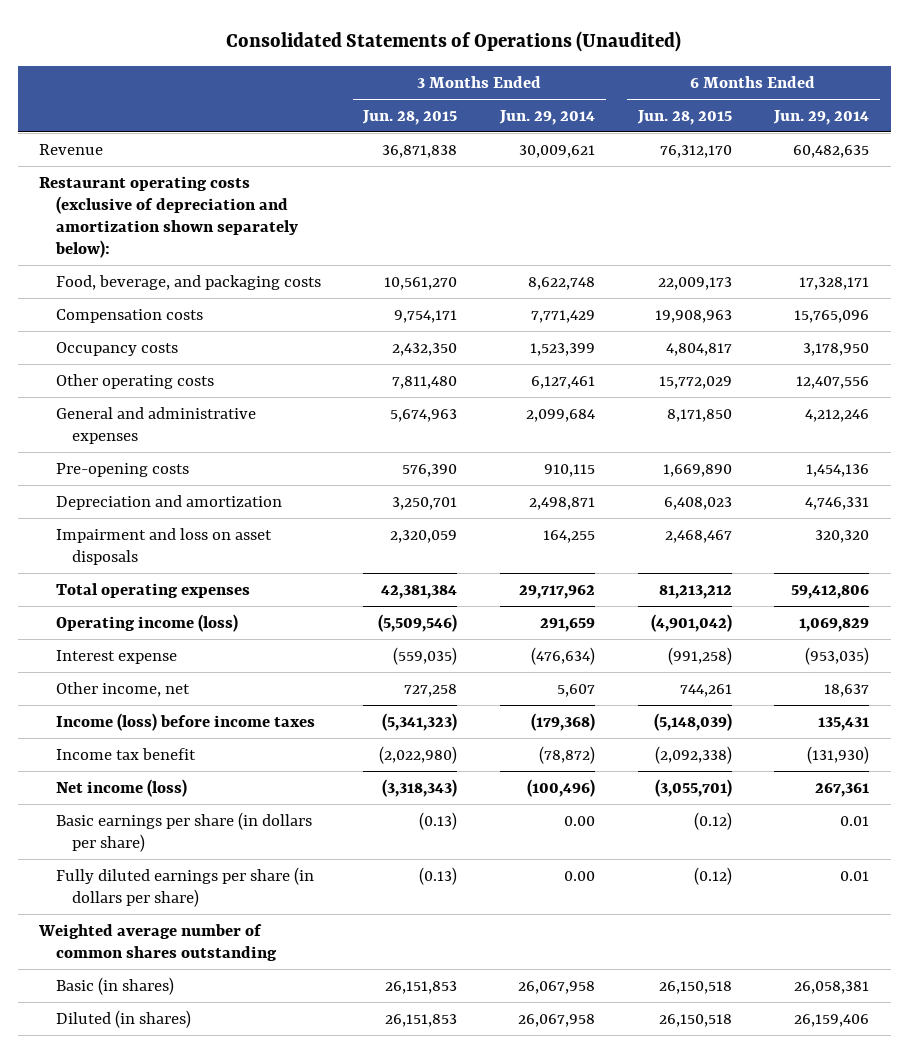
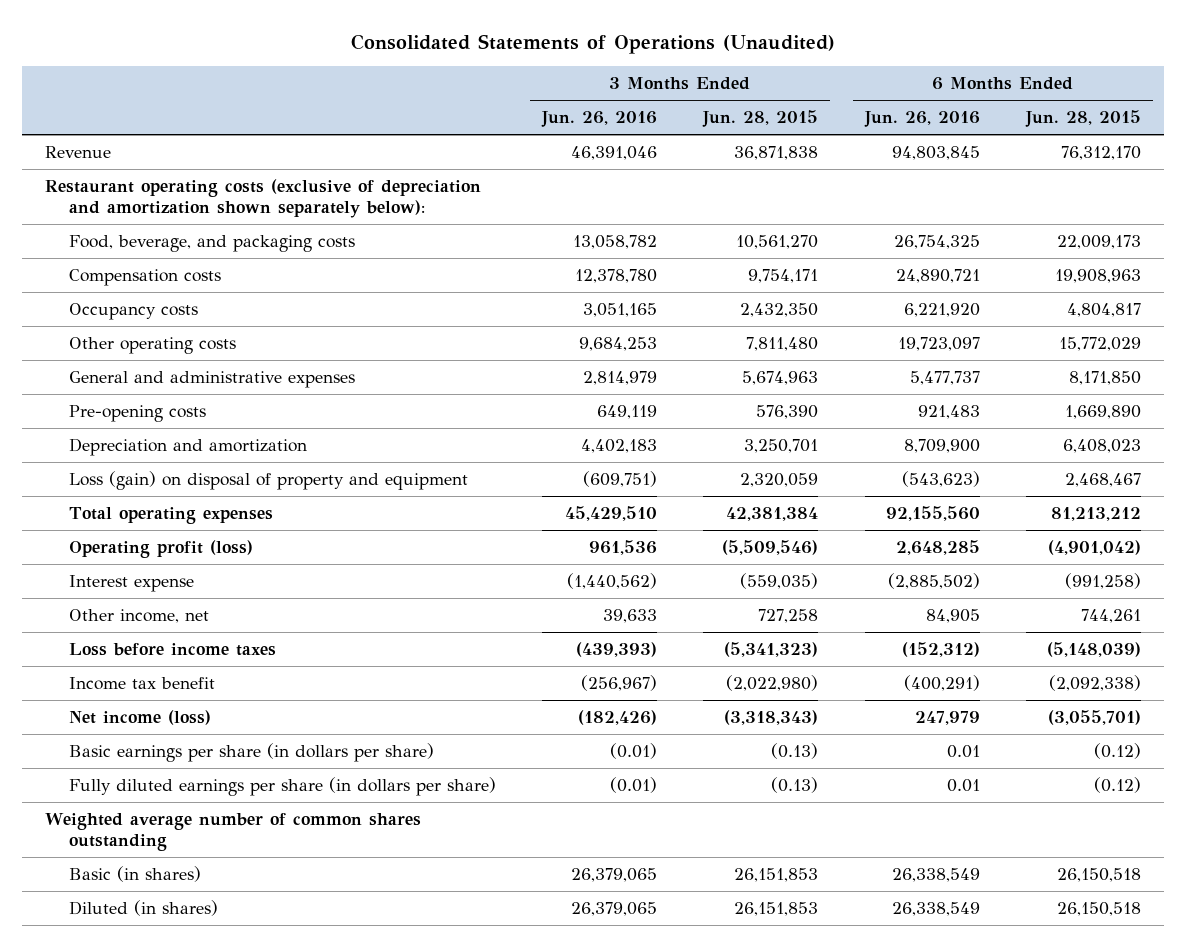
[499,109,596,125] Jun. 29, 2014 -> none
[773,109,870,125] Jun. 29, 2014 -> none
none -> [540,111,657,128] Jun. 26, 2016
none -> [863,111,980,128] Jun. 26, 2016
[55,527,272,566] Impairment and loss on asset disposals -> [68,471,468,491] Loss (gain) on disposal of property and equipment
[55,613,238,632] Operating income (loss) -> [68,540,253,559] Operating profit (loss)
[55,712,315,731] Income (loss) before income taxes -> [68,643,276,657] Loss before income taxes

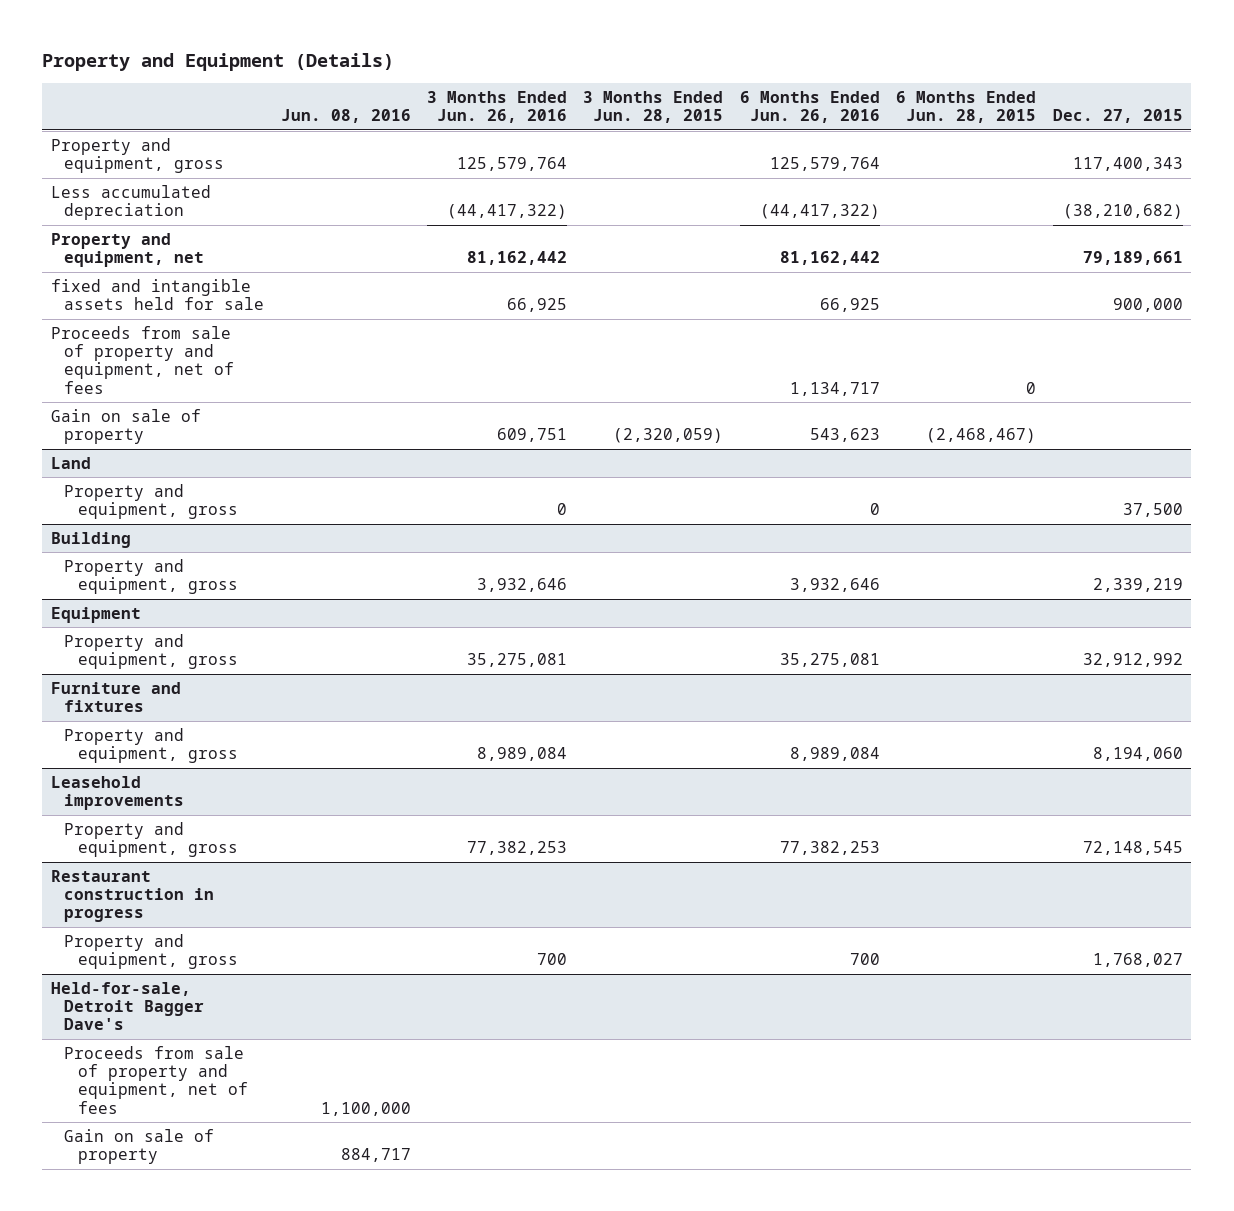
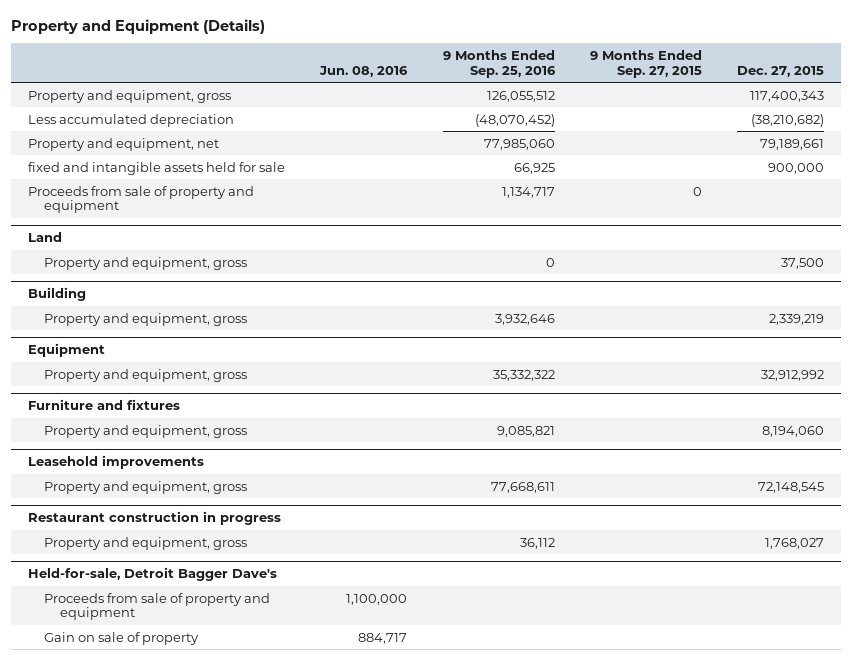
[427,90,568,124] 3 Months Ended Jun. 26, 2016 -> none
[583,90,724,124] 3 Months Ended Jun. 28, 2015 -> none
[739,90,880,124] 6 Months Ended Jun. 26, 2016 -> none
[896,90,1037,124] 6 Months Ended Jun. 28, 2015 -> none
none -> [442,50,556,78] 9 Months Ended Sep. 25, 2016
none -> [589,50,702,78] 9 Months Ended Sep. 27, 2015
[50,408,201,445] Gain on sale of property -> none
[50,325,235,394] Proceeds from sale of property and equipment, net of fees -> [28,185,255,214] Proceeds from sale of property and equipment
[64,1045,248,1114] Proceeds from sale of property and equipment, net of fees -> [44,592,271,621] Proceeds from sale of property and equipment

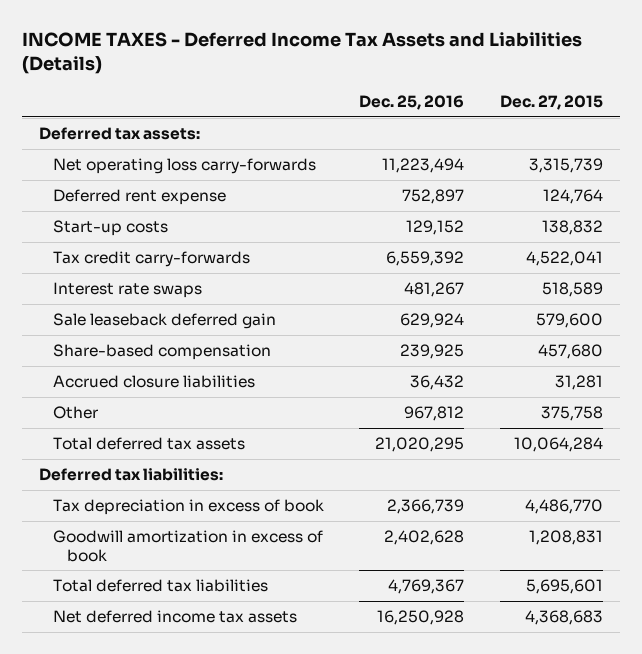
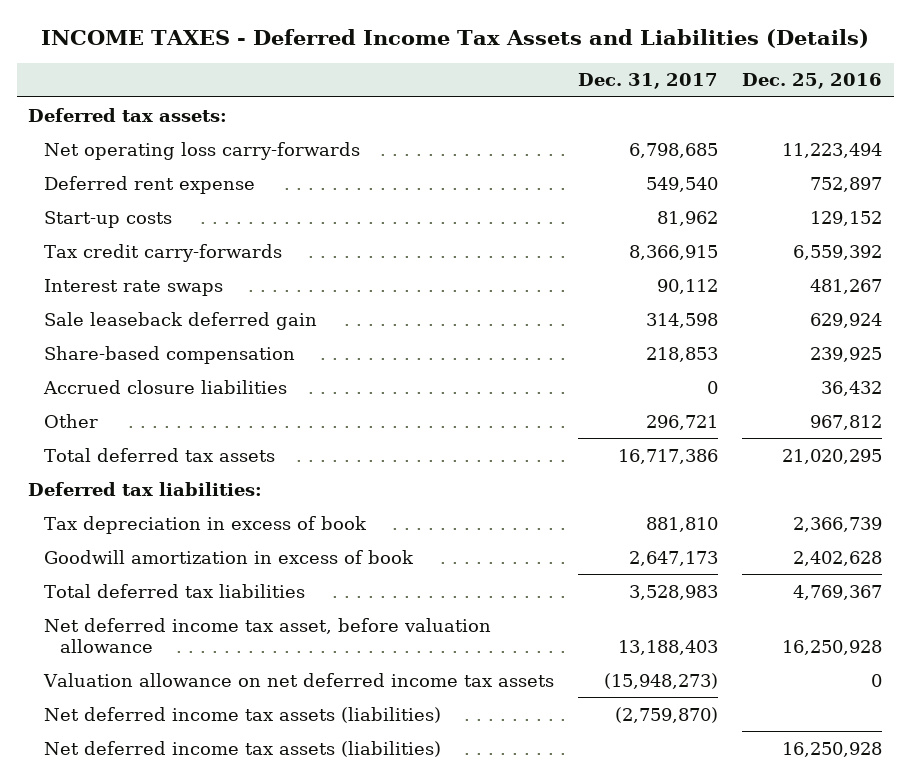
[499,95,603,111] Dec. 27, 2015 -> none
none -> [577,73,718,90] Dec. 31, 2017
none -> [44,617,492,654] Net deferred income tax asset, before valuation allowance
none -> [43,672,555,687] Valuation allowance on net deferred income tax assets
none -> [44,706,442,723] Net deferred income tax assets (liabilities)
[53,610,298,624] Net deferred income tax assets -> [44,740,442,757] Net deferred income tax assets (liabilities)

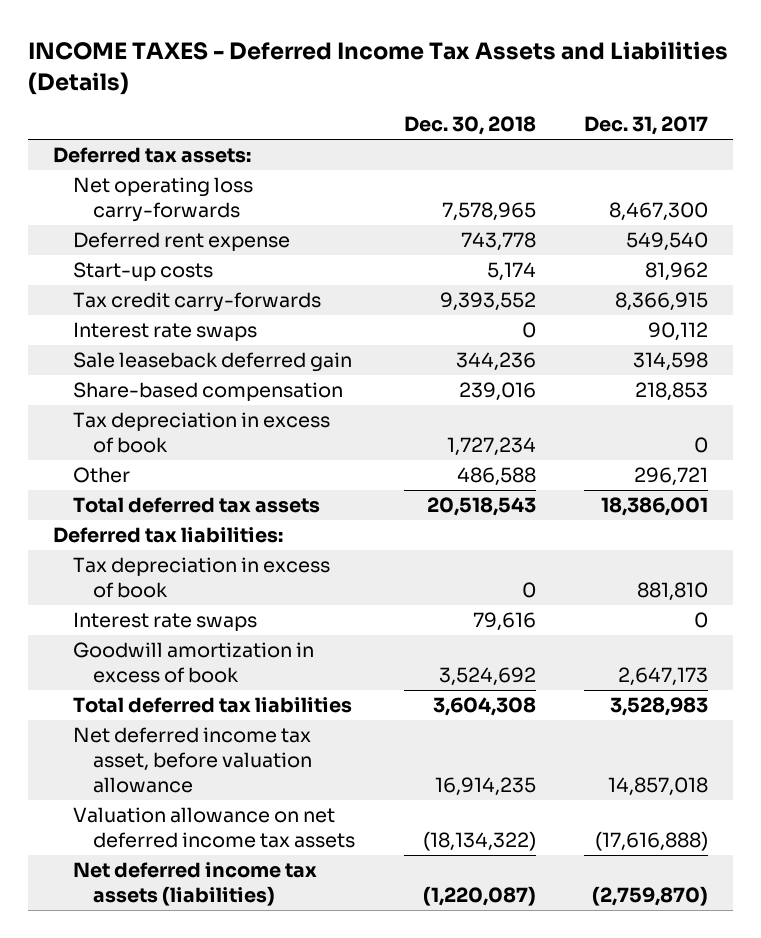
[741,73,882,90] Dec. 25, 2016 -> none
none -> [403,116,536,136] Dec. 30, 2018
[628,142,718,158] 6,798,685 -> [609,201,709,221] 8,467,300
[43,379,288,394] Accrued closure liabilities -> none
none -> [72,412,330,453] Tax depreciation in excess of book
[617,448,718,464] 16,717,386 -> [601,497,709,517] 18,386,001
none -> [72,612,257,632] Interest rate swaps
[617,640,718,656] 13,188,403 -> [608,776,709,796] 14,857,018
[603,672,718,689] (15,948,273) -> [595,830,709,851] (17,616,888)
[44,740,442,757] Net deferred income tax assets (liabilities) -> none

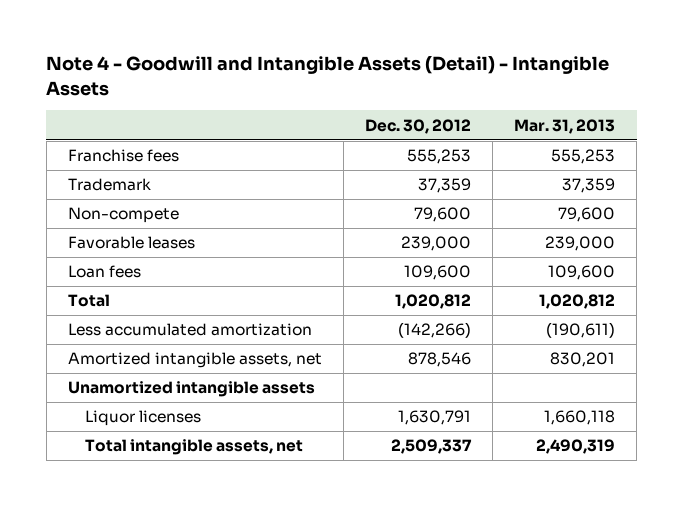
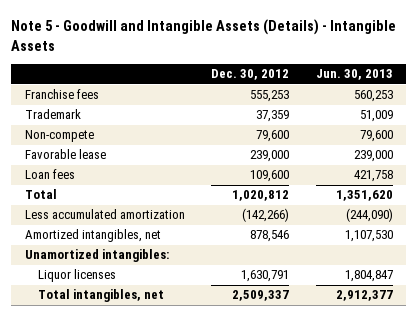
[46,56,610,96] Note 4 - Goodwill and Intangible Assets (Detail) - Intangible Assets -> [11,19,397,52] Note 5 - Goodwill and Intangible Assets (Details) - Intangible Assets
[514,118,616,134] Mar. 31, 2013 -> none
none -> [315,69,393,81] Jun. 30, 2013
[67,236,195,250] Favorable leases -> [24,149,106,160] Favorable lease
[67,381,315,398] Unamortized intangible assets -> none
[67,352,322,369] Amortized intangible assets, net -> [24,229,161,243] Amortized intangibles, net
none -> [24,249,169,263] Unamortized intangibles:
[84,439,303,456] Total intangible assets, net -> [38,289,165,303] Total intangibles, net

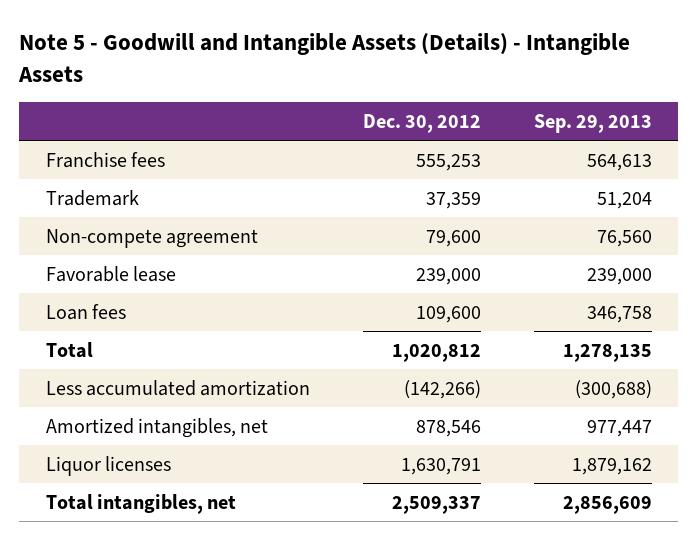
[315,69,393,81] Jun. 30, 2013 -> none
none -> [533,113,652,133] Sep. 29, 2013
[24,130,94,143] Non-compete -> [45,228,258,248] Non-compete agreement
[24,249,169,263] Unamortized intangibles: -> none

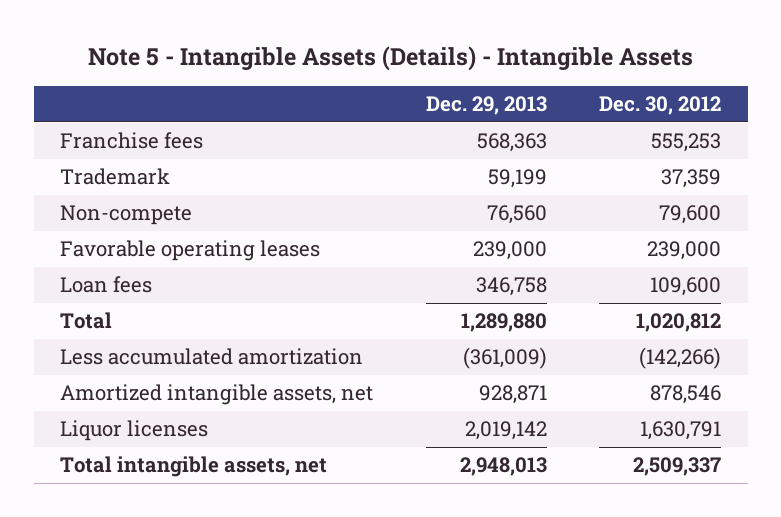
[18,33,631,82] Note 5 - Goodwill and Intangible Assets (Details) - Intangible Assets -> [87,46,693,72] Note 5 - Intangible Assets (Details) - Intangible Assets
[533,113,652,133] Sep. 29, 2013 -> none
none -> [425,96,547,116] Dec. 29, 2013
[45,228,258,248] Non-compete agreement -> [59,205,192,226] Non-compete
[45,265,176,282] Favorable lease -> [59,240,320,262] Favorable operating leases
[45,417,268,438] Amortized intangibles, net -> [59,384,373,406] Amortized intangible assets, net
[45,493,236,514] Total intangibles, net -> [59,456,327,478] Total intangible assets, net

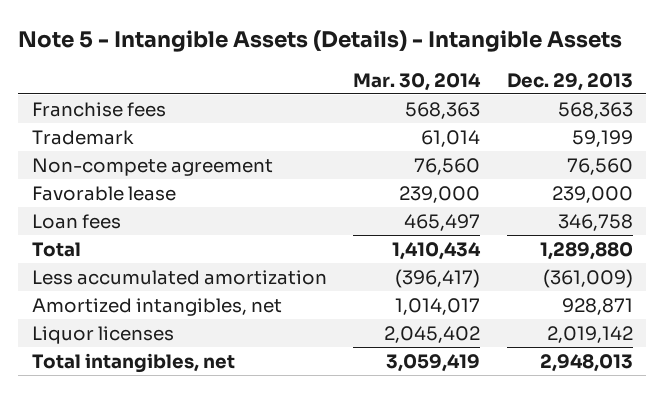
[599,96,722,116] Dec. 30, 2012 -> none
none -> [353,72,482,91] Mar. 30, 2014
[59,205,192,226] Non-compete -> [31,157,273,176] Non-compete agreement
[59,240,320,262] Favorable operating leases -> [31,185,176,201] Favorable lease
[59,384,373,406] Amortized intangible assets, net -> [31,297,282,316] Amortized intangibles, net
[59,456,327,478] Total intangible assets, net -> [31,352,235,373] Total intangibles, net

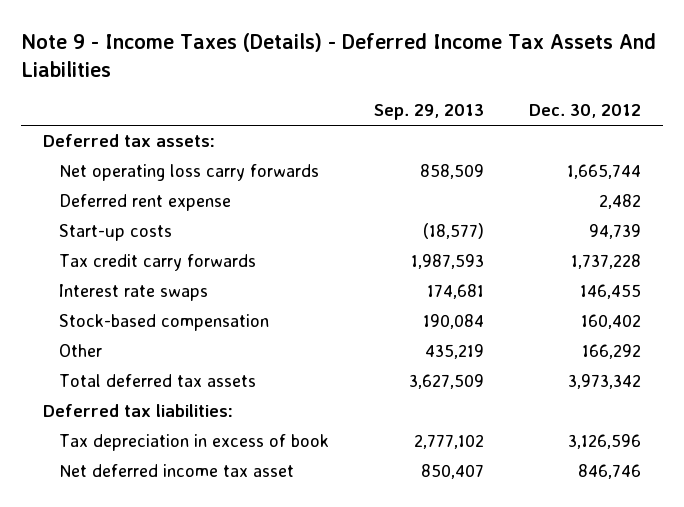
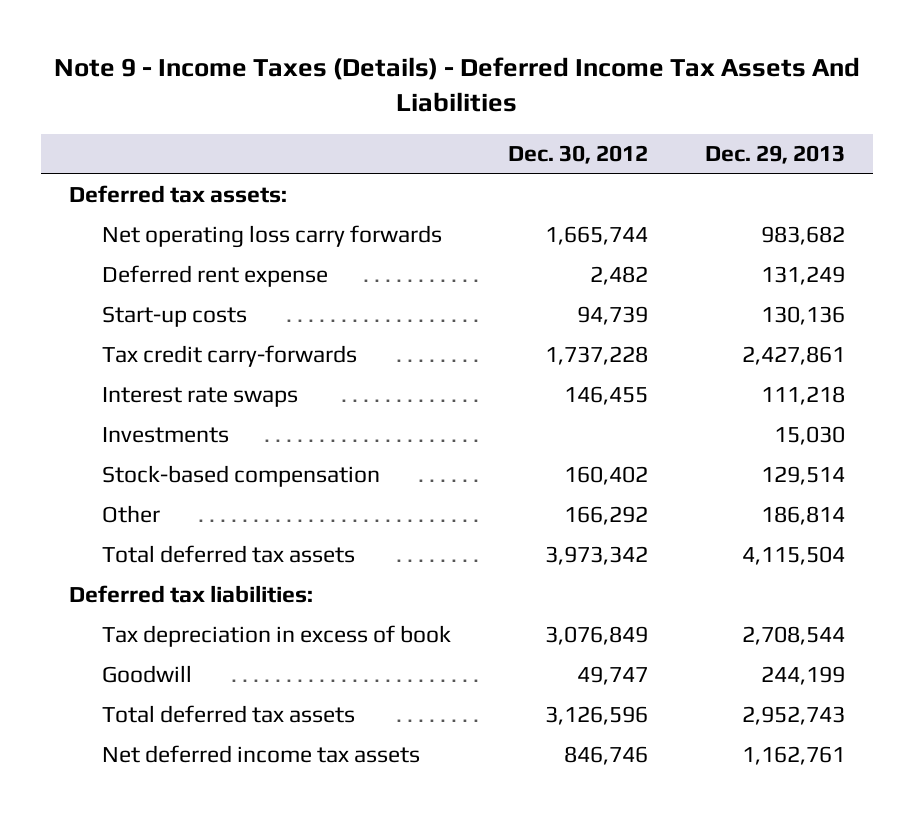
[373,104,484,121] Sep. 29, 2013 -> none
none -> [704,145,845,165] Dec. 29, 2013
[58,254,256,272] Tax credit carry forwards -> [102,345,358,368] Tax credit carry-forwards
none -> [102,427,230,444] Investments
[567,434,641,450] 3,126,596 -> [544,626,648,646] 3,076,849
none -> [102,665,193,684] Goodwill
none -> [102,705,356,724] Total deferred tax assets
[58,464,294,478] Net deferred income tax asset -> [102,745,421,764] Net deferred income tax assets

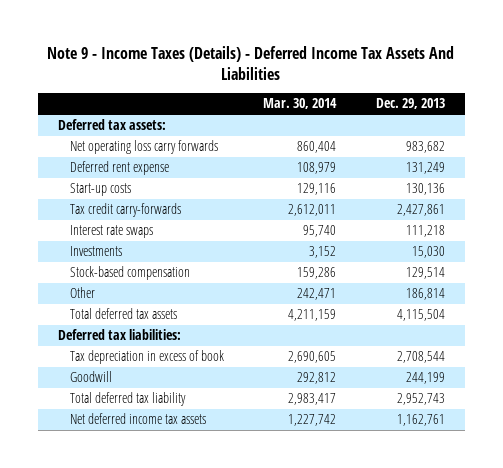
[507,145,648,165] Dec. 30, 2012 -> none
none -> [263,98,338,110] Mar. 30, 2014
[102,705,356,724] Total deferred tax assets -> [70,392,187,407] Total deferred tax liability

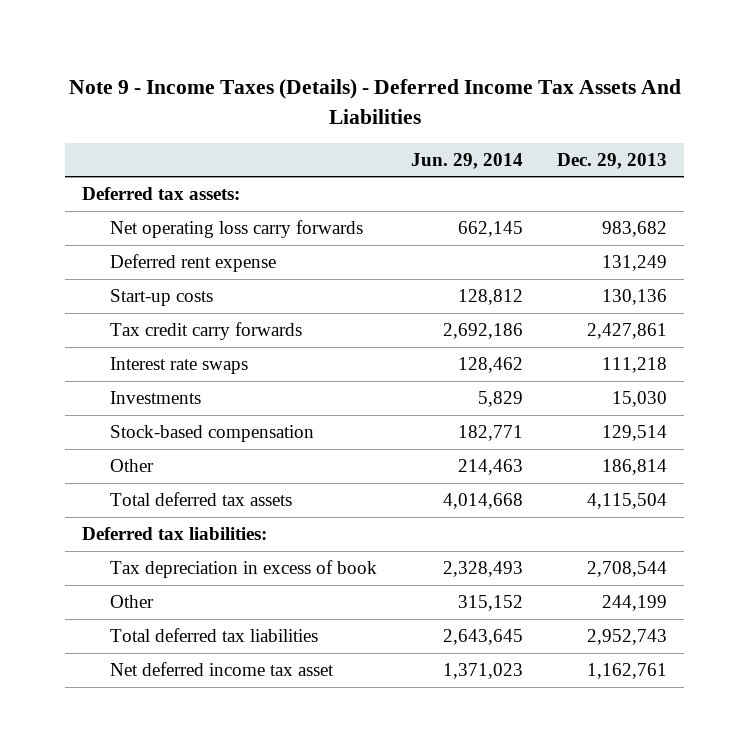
[263,98,338,110] Mar. 30, 2014 -> none
none -> [411,152,524,169] Jun. 29, 2014
[70,203,182,218] Tax credit carry-forwards -> [110,322,303,341] Tax credit carry forwards
[70,371,113,383] Goodwill -> [110,595,155,609] Other
[70,392,187,407] Total deferred tax liability -> [110,628,319,643] Total deferred tax liabilities
[70,413,207,425] Net deferred income tax assets -> [110,662,335,677] Net deferred income tax asset

